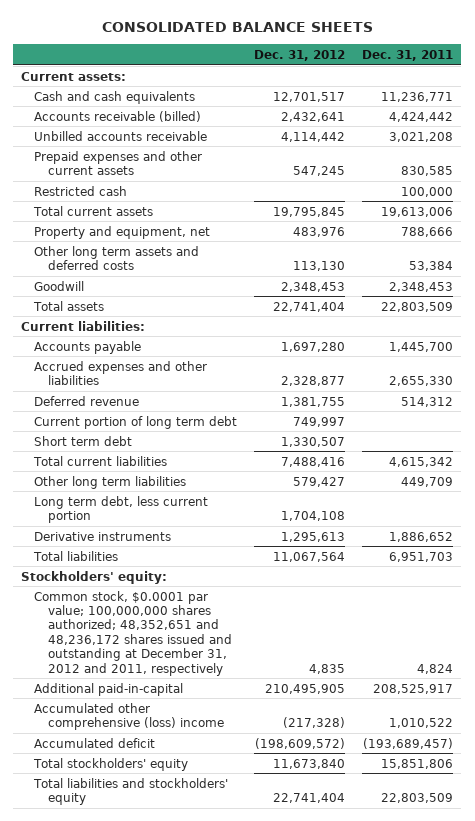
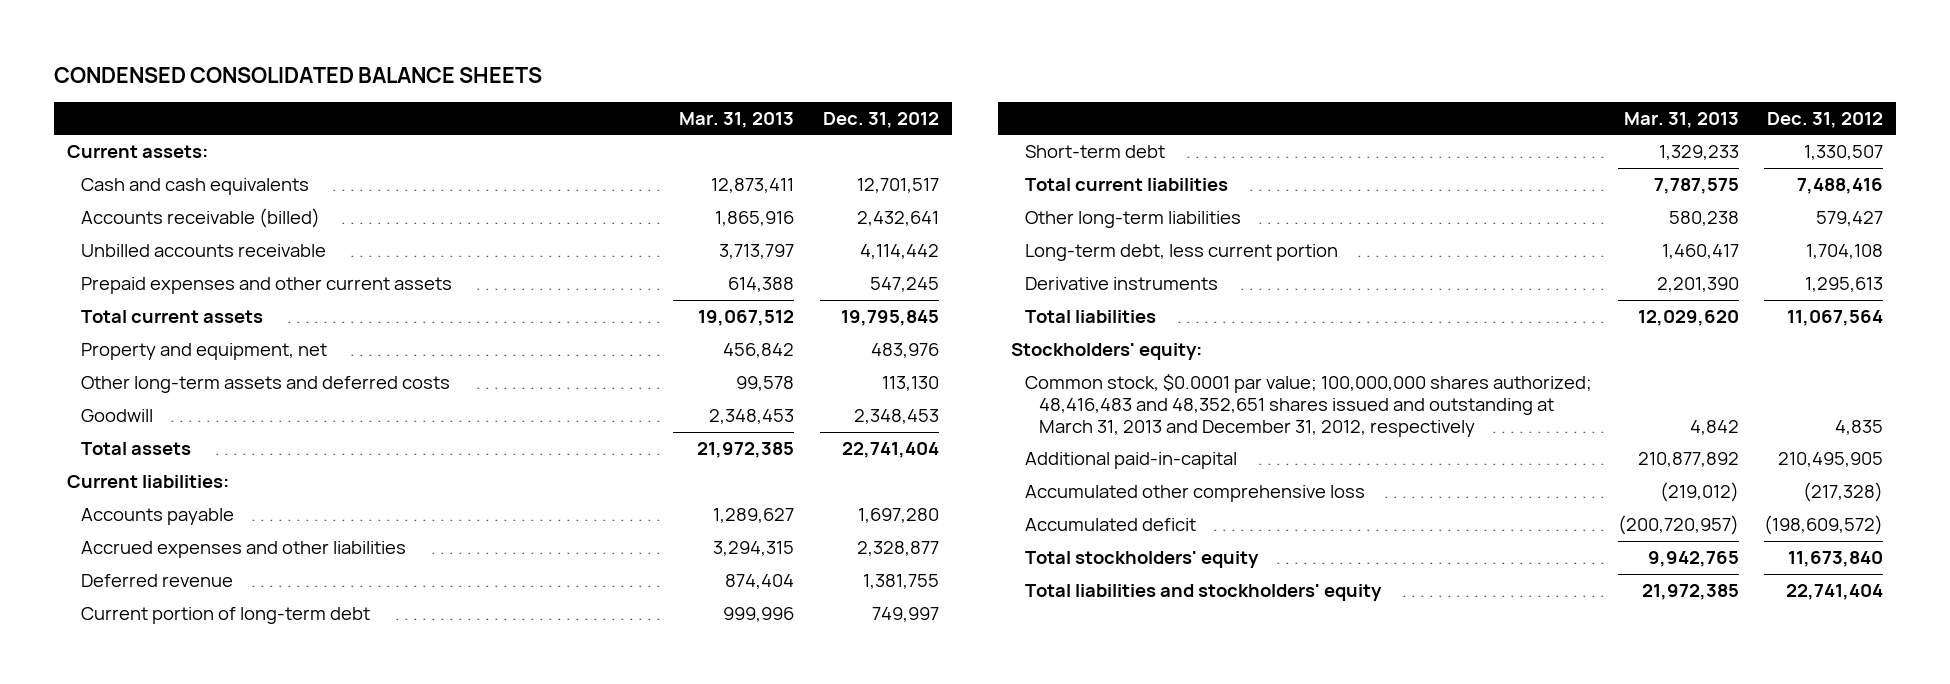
[102,22,374,33] CONSOLIDATED BALANCE SHEETS -> [54,66,543,83] CONDENSED CONSOLIDATED BALANCE SHEETS
[362,49,454,61] Dec. 31, 2011 -> none
none -> [679,111,795,128] Mar. 31, 2013
[34,185,128,196] Restricted cash -> none
[34,245,200,271] Other long term assets and deferred costs -> [80,376,450,394] Other long-term assets and deferred costs
[34,415,238,429] Current portion of long term debt -> [80,607,370,625] Current portion of long-term debt
[34,435,133,446] Short term debt -> [1024,145,1165,159] Short-term debt
[34,475,187,489] Other long term liabilities -> [1024,211,1241,229] Other long-term liabilities
[34,495,209,524] Long term debt, less current portion -> [1024,244,1338,262] Long-term debt, less current portion
[34,590,232,676] Common stock, $0.0001 par value; 100,000,000 shares authorized; 48,352,651 and 48,236,172 shares issued and outstanding at December 31, 2012 and 2011, respectively -> [1024,374,1592,437] Common stock, $0.0001 par value; 100,000,000 shares authorized; 48,416,483 and 48,352,651 shares issued and outstanding at March 31, 2013 and December 31, 2012, respectively
[34,702,224,731] Accumulated other comprehensive (loss) income -> [1024,485,1365,503] Accumulated other comprehensive loss

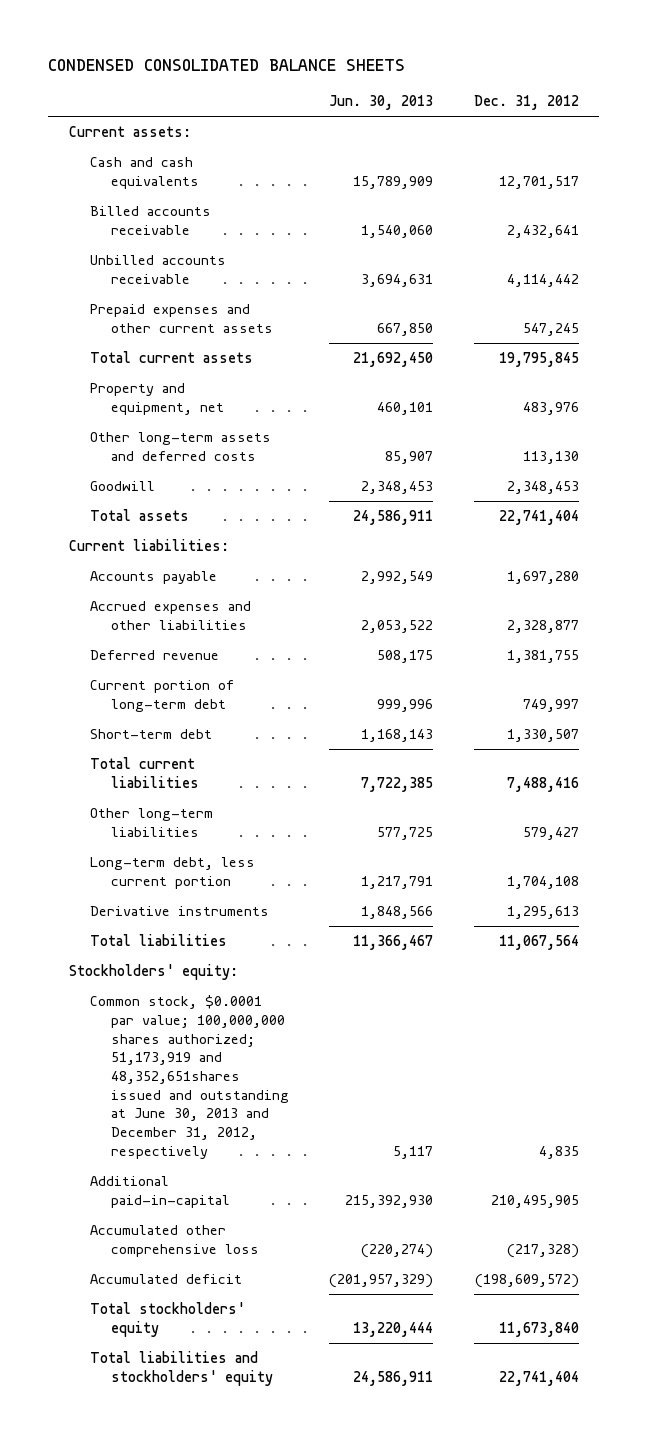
[679,111,795,128] Mar. 31, 2013 -> none
none -> [329,95,434,111] Jun. 30, 2013
[80,208,320,229] Accounts receivable (billed) -> [89,206,211,235] Billed accounts receivable
[1024,374,1592,437] Common stock, $0.0001 par value; 100,000,000 shares authorized; 48,416,483 and 48,352,651 shares issued and outstanding at March 31, 2013 and December 31, 2012, respectively -> [89,995,289,1159] Common stock, $0.0001 par value; 100,000,000 shares authorized; 51,173,919 and 48,352,651shares issued and outstanding at June 30, 2013 and December 31, 2012, respectively

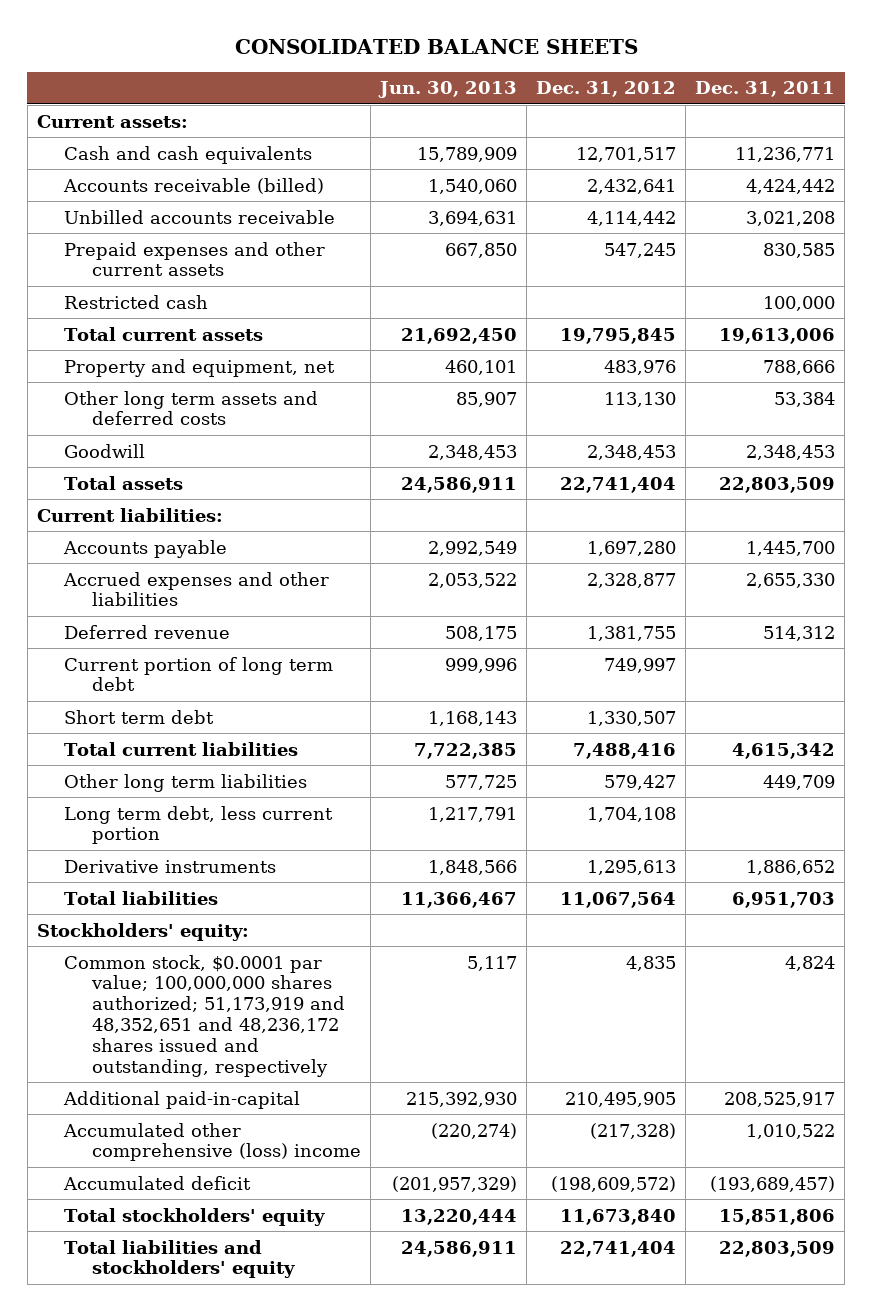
[48,59,406,72] CONDENSED CONSOLIDATED BALANCE SHEETS -> [234,39,638,55] CONSOLIDATED BALANCE SHEETS
none -> [695,81,836,98] Dec. 31, 2011
[89,206,211,235] Billed accounts receivable -> [63,177,325,194] Accounts receivable (billed)
none -> [64,294,209,309] Restricted cash
[89,432,271,461] Other long-term assets and deferred costs -> [64,390,319,426] Other long term assets and deferred costs
[89,680,234,712] Current portion of long-term debt -> [64,656,334,692] Current portion of long term debt
[89,729,212,740] Short-term debt -> [64,709,215,724] Short term debt
[89,808,213,837] Other long-term liabilities -> [64,773,308,792] Other long term liabilities
[89,857,255,889] Long-term debt, less current portion -> [64,805,334,845] Long term debt, less current portion
[89,995,289,1159] Common stock, $0.0001 par value; 100,000,000 shares authorized; 51,173,919 and 48,352,651shares issued and outstanding at June 30, 2013 and December 31, 2012, respectively -> [64,954,346,1077] Common stock, $0.0001 par value; 100,000,000 shares authorized; 51,173,919 and 48,352,651 and 48,236,172 shares issued and outstanding, respectively
[89,1225,259,1257] Accumulated other comprehensive loss -> [63,1122,362,1162] Accumulated other comprehensive (loss) income

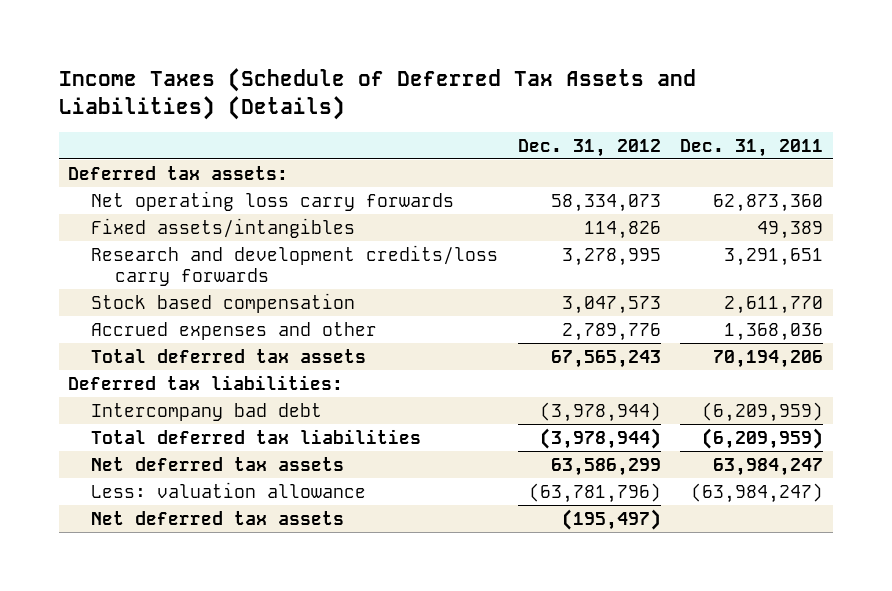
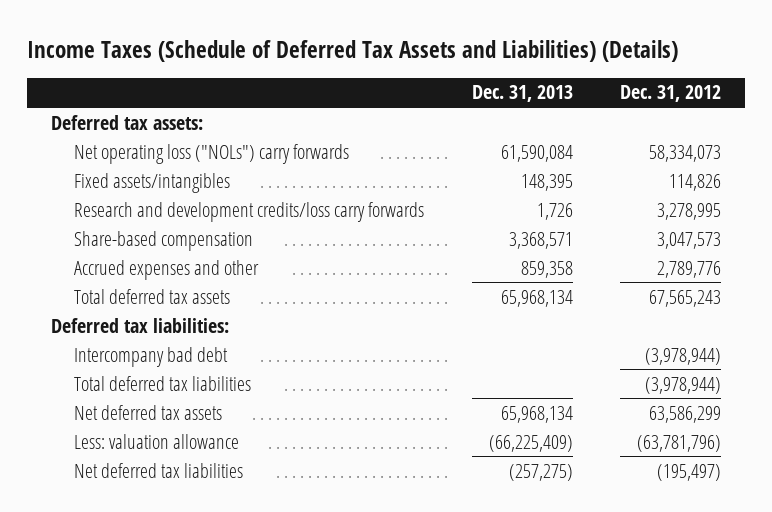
[680,138,824,157] Dec. 31, 2011 -> none
none -> [471,85,573,103] Dec. 31, 2013
[91,190,455,211] Net operating loss carry forwards -> [74,143,350,164] Net operating loss ("NOLs") carry forwards
[91,292,356,313] Stock based compensation -> [74,230,254,251] Share-based compensation
[91,510,345,525] Net deferred tax assets -> [74,462,244,478] Net deferred tax liabilities

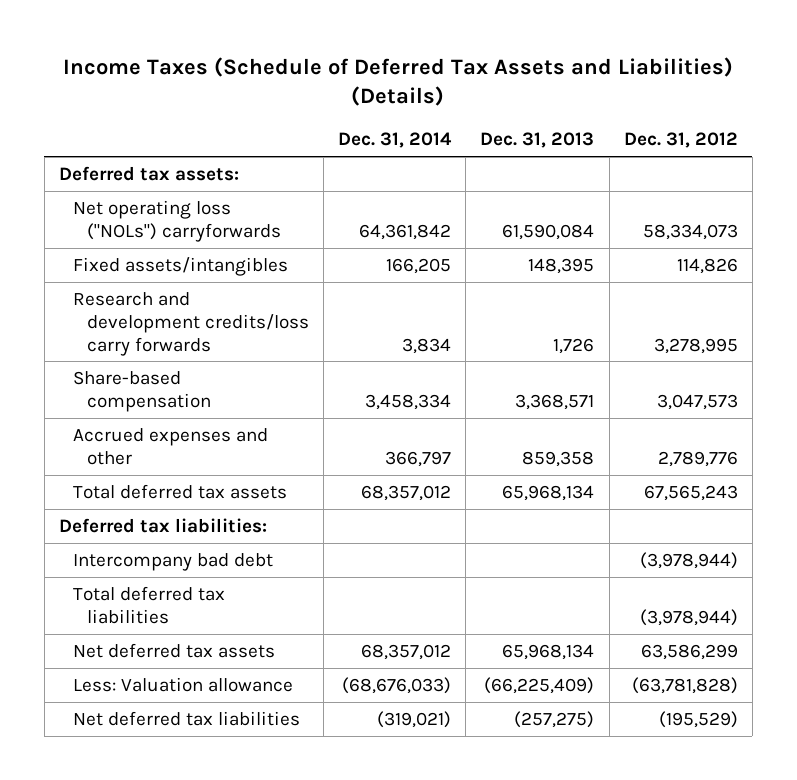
none -> [337,132,452,149] Dec. 31, 2014
[74,143,350,164] Net operating loss ("NOLs") carry forwards -> [72,199,281,242] Net operating loss ("NOLs") carryforwards
[74,433,240,449] Less: valuation allowance -> [72,676,293,692] Less: Valuation allowance
[637,434,722,452] (63,781,796) -> [631,676,738,694] (63,781,828)
[657,463,722,481] (195,497) -> [658,710,738,728] (195,529)

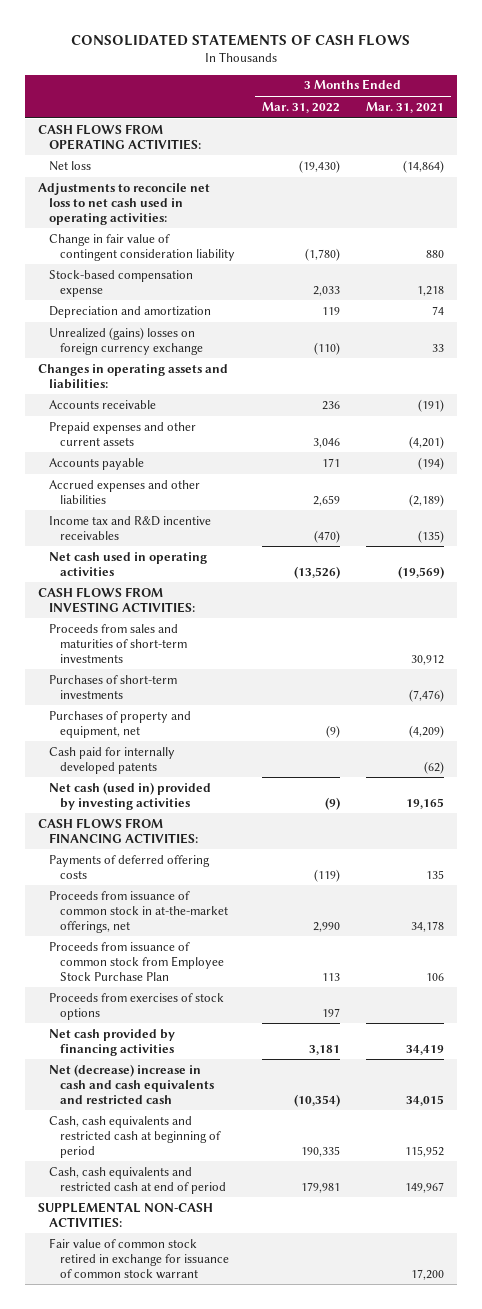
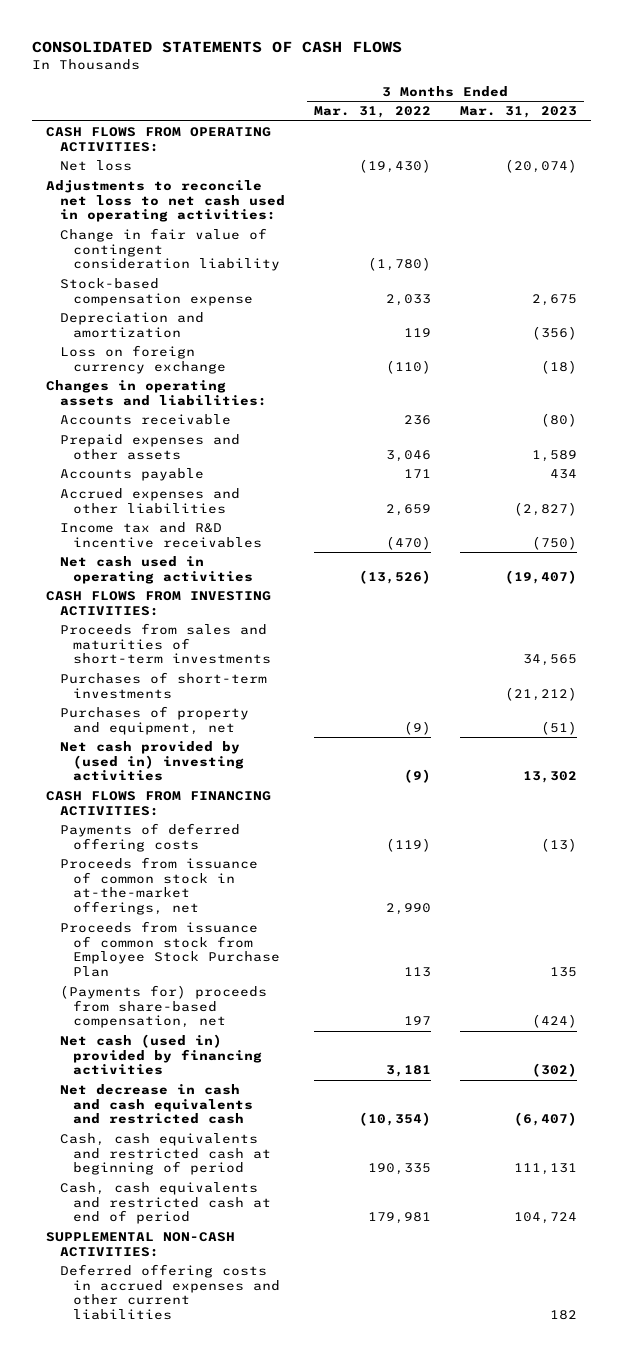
[366,102,445,114] Mar. 31, 2021 -> none
none -> [459,106,577,119] Mar. 31, 2023
[49,326,204,355] Unrealized (gains) losses on foreign currency exchange -> [59,345,227,374] Loss on foreign currency exchange
[49,421,197,446] Prepaid expenses and other current assets -> [59,434,240,460] Prepaid expenses and other assets
[49,746,176,774] Cash paid for internally developed patents -> none
[49,781,212,810] Net cash (used in) provided by investing activities -> [59,741,245,782] Net cash provided by (used in) investing activities
[49,992,225,1020] Proceeds from exercises of stock options -> [59,985,267,1029] (Payments for) proceeds from share-based compensation, net
[49,1028,176,1056] Net cash provided by financing activities -> [59,1034,263,1076] Net cash (used in) provided by financing activities
[49,1063,215,1104] Net (decrease) increase in cash and cash equivalents and restricted cash -> [59,1084,254,1125] Net decrease in cash and cash equivalents and restricted cash
[49,1237,230,1279] Fair value of common stock retired in exchange for issuance of common stock warrant -> none
none -> [59,1264,281,1321] Deferred offering costs in accrued expenses and other current liabilities

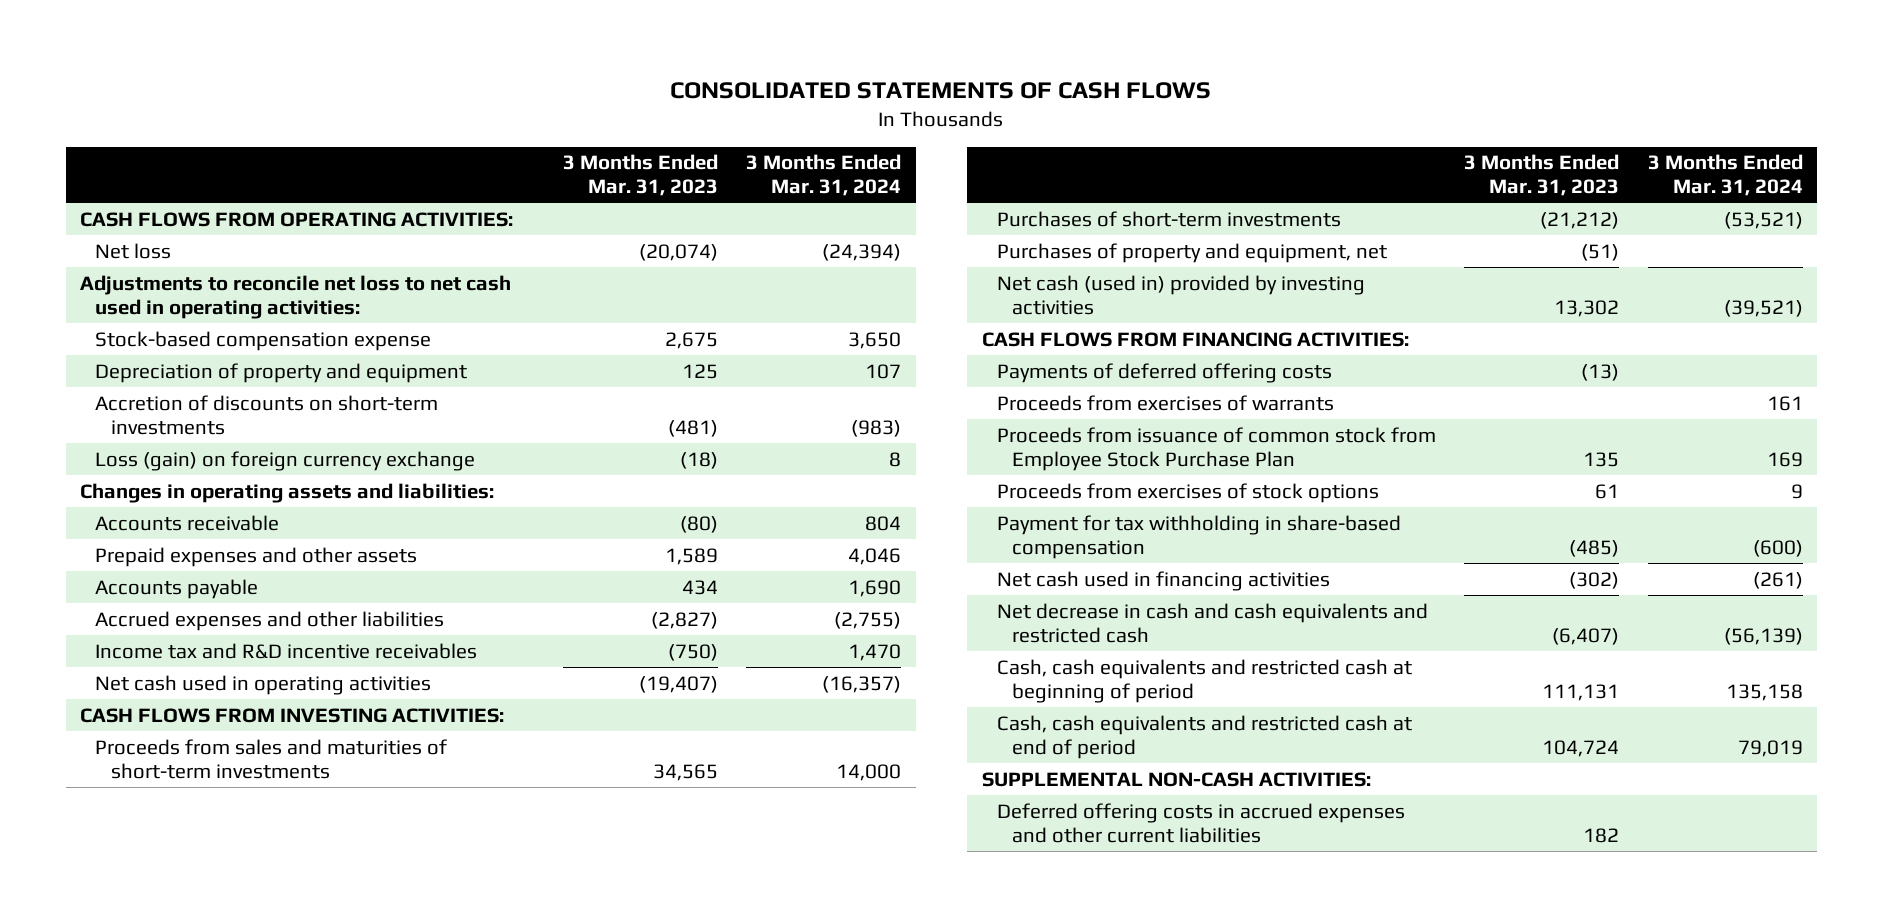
[313,106,431,119] Mar. 31, 2022 -> none
none -> [746,154,902,197] 3 Months Ended Mar. 31, 2024
[59,228,281,272] Change in fair value of contingent consideration liability -> none
[59,312,204,338] Depreciation and amortization -> none
none -> [95,362,468,383] Depreciation of property and equipment
none -> [95,394,439,435] Accretion of discounts on short-term investments
[59,345,227,374] Loss on foreign currency exchange -> [95,450,476,471] Loss (gain) on foreign currency exchange
[59,741,245,782] Net cash provided by (used in) investing activities -> [996,274,1365,315] Net cash (used in) provided by investing activities
[59,857,258,916] Proceeds from issuance of common stock in at-the-market offerings, net -> none
none -> [996,394,1334,411] Proceeds from exercises of warrants
[59,985,267,1029] (Payments for) proceeds from share-based compensation, net -> none
none -> [996,482,1379,503] Proceeds from exercises of stock options
none -> [996,514,1401,559] Payment for tax withholding in share-based compensation
[59,1034,263,1076] Net cash (used in) provided by financing activities -> [996,570,1330,591] Net cash used in financing activities

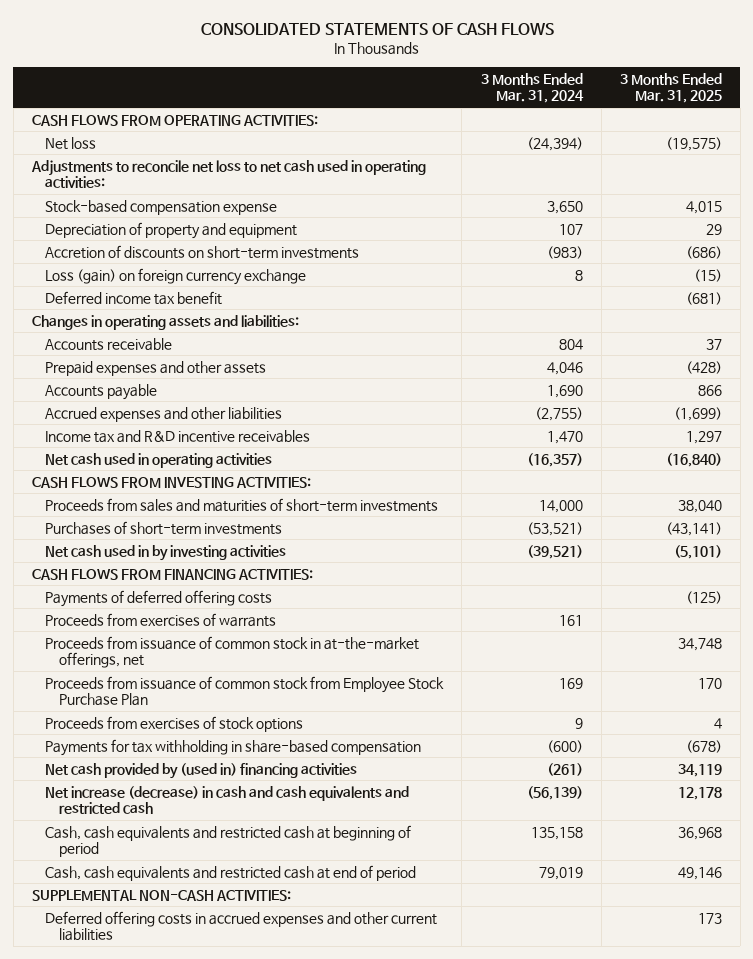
[562,154,718,197] 3 Months Ended Mar. 31, 2023 -> none
none -> [619,72,722,104] 3 Months Ended Mar. 31, 2025
none -> [45,290,223,305] Deferred income tax benefit
[996,242,1387,263] Purchases of property and equipment, net -> none
[996,274,1365,315] Net cash (used in) provided by investing activities -> [45,544,287,561] Net cash used in by investing activities
none -> [45,635,420,669] Proceeds from issuance of common stock in at-the-market offerings, net
[996,514,1401,559] Payment for tax withholding in share-based compensation -> [45,738,422,756] Payments for tax withholding in share-based compensation
[996,570,1330,591] Net cash used in financing activities -> [45,762,358,779] Net cash provided by (used in) financing activities
[996,602,1428,643] Net decrease in cash and cash equivalents and restricted cash -> [45,785,410,815] Net increase (decrease) in cash and cash equivalents and restricted cash

